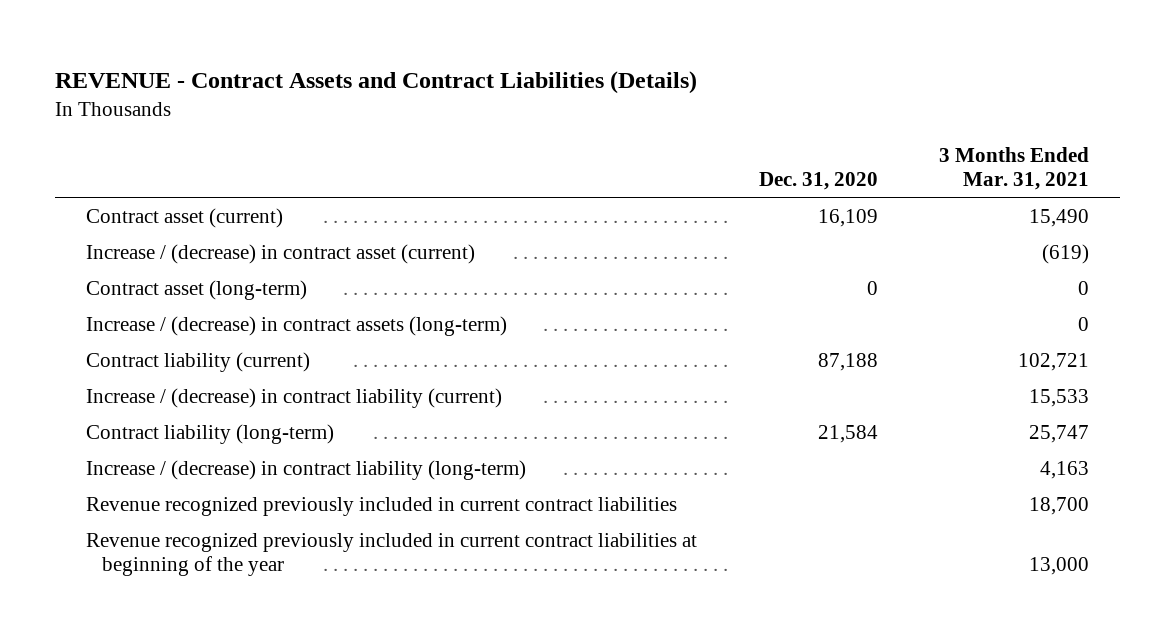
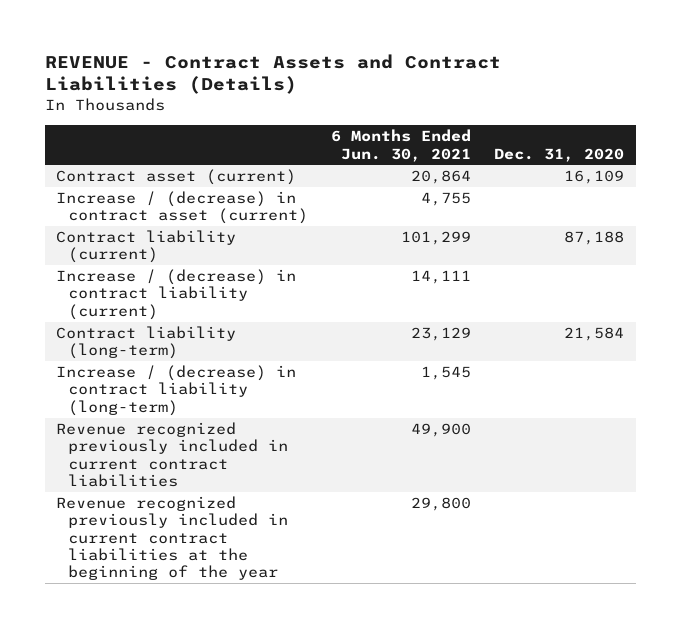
[939,146,1090,190] 3 Months Ended Mar. 31, 2021 -> none
none -> [331,129,472,162] 6 Months Ended Jun. 30, 2021
[86,279,308,300] Contract asset (long-term) -> none
[86,315,508,336] Increase / (decrease) in contract assets (long-term) -> none
[86,532,698,576] Revenue recognized previously included in current contract liabilities at beginning of the year -> [56,496,288,581] Revenue recognized previously included in current contract liabilities at the beginning of the year

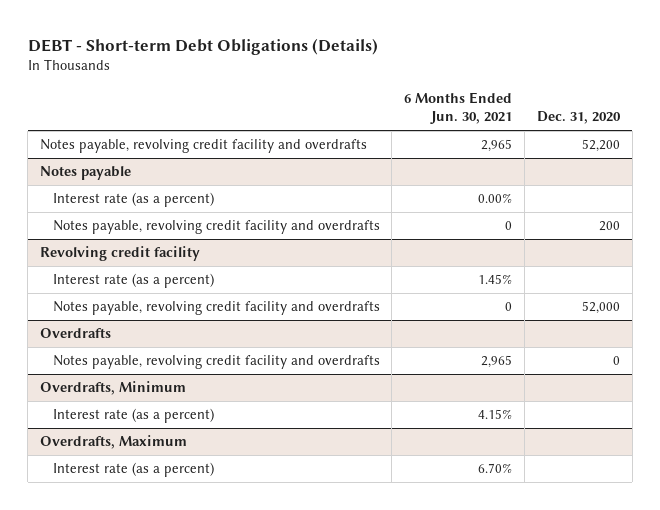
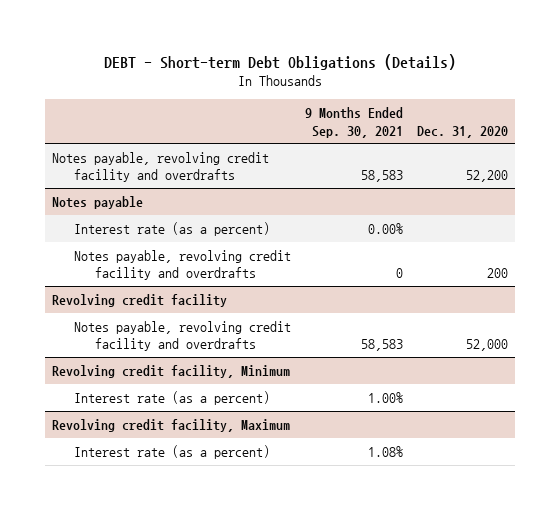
[404,92,513,125] 6 Months Ended Jun. 30, 2021 -> none
none -> [304,107,403,138] 9 Months Ended Sep. 30, 2021
[52,273,214,289] Interest rate (as a percent) -> none
[40,328,112,339] Overdrafts -> none
[52,355,380,370] Notes payable, revolving credit facility and overdrafts -> none
[40,381,187,396] Overdrafts, Minimum -> none
[52,408,214,424] Interest rate (as a percent) -> none
[40,435,188,450] Overdrafts, Maximum -> none
[52,462,214,478] Interest rate (as a percent) -> none
none -> [51,364,290,378] Revolving credit facility, Minimum
none -> [73,390,270,405] Interest rate (as a percent)
none -> [51,418,290,432] Revolving credit facility, Maximum
none -> [73,444,270,459] Interest rate (as a percent)

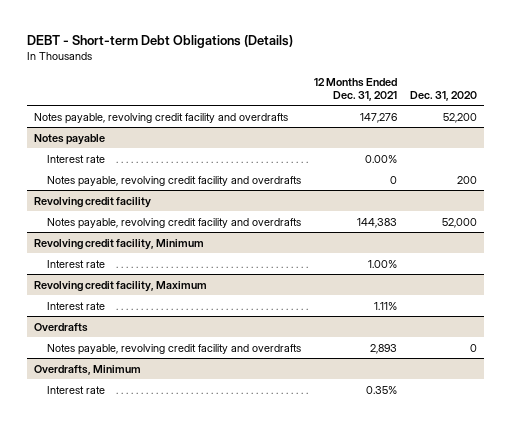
[304,107,403,138] 9 Months Ended Sep. 30, 2021 -> none
none -> [314,77,398,101] 12 Months Ended Dec. 31, 2021
[73,221,270,236] Interest rate (as a percent) -> [47,154,106,163] Interest rate
[73,390,270,405] Interest rate (as a percent) -> [47,259,106,268] Interest rate
[73,444,270,459] Interest rate (as a percent) -> [47,301,106,310] Interest rate
none -> [33,322,88,332] Overdrafts
none -> [47,343,302,355] Notes payable, revolving credit facility and overdrafts
none -> [33,364,141,375] Overdrafts, Minimum
none -> [47,385,106,394] Interest rate

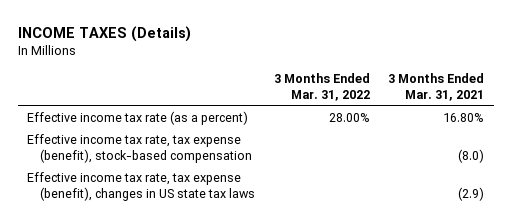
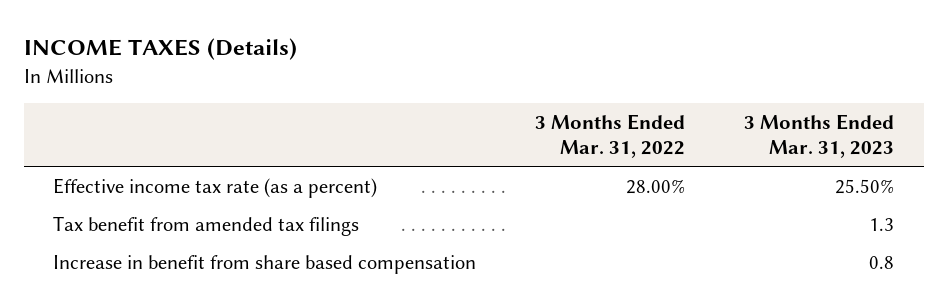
[388,72,485,101] 3 Months Ended Mar. 31, 2021 -> none
none -> [744,113,895,158] 3 Months Ended Mar. 31, 2023
[27,171,256,201] Effective income tax rate, tax expense (benefit), changes in US state tax laws -> none
none -> [53,215,360,236] Tax benefit from amended tax filings
[27,133,253,163] Effective income tax rate, tax expense (benefit), stock-based compensation -> [53,254,477,274] Increase in benefit from share based compensation

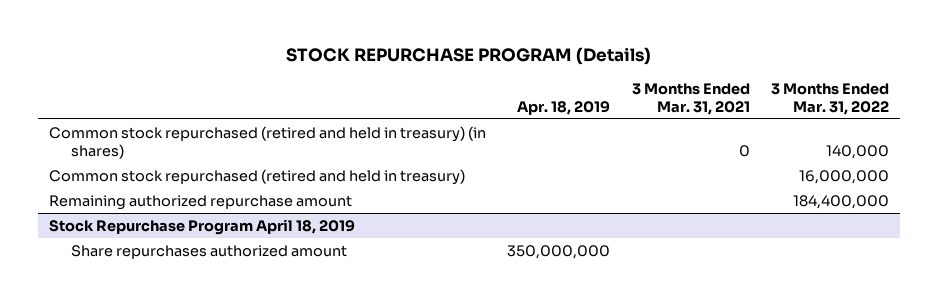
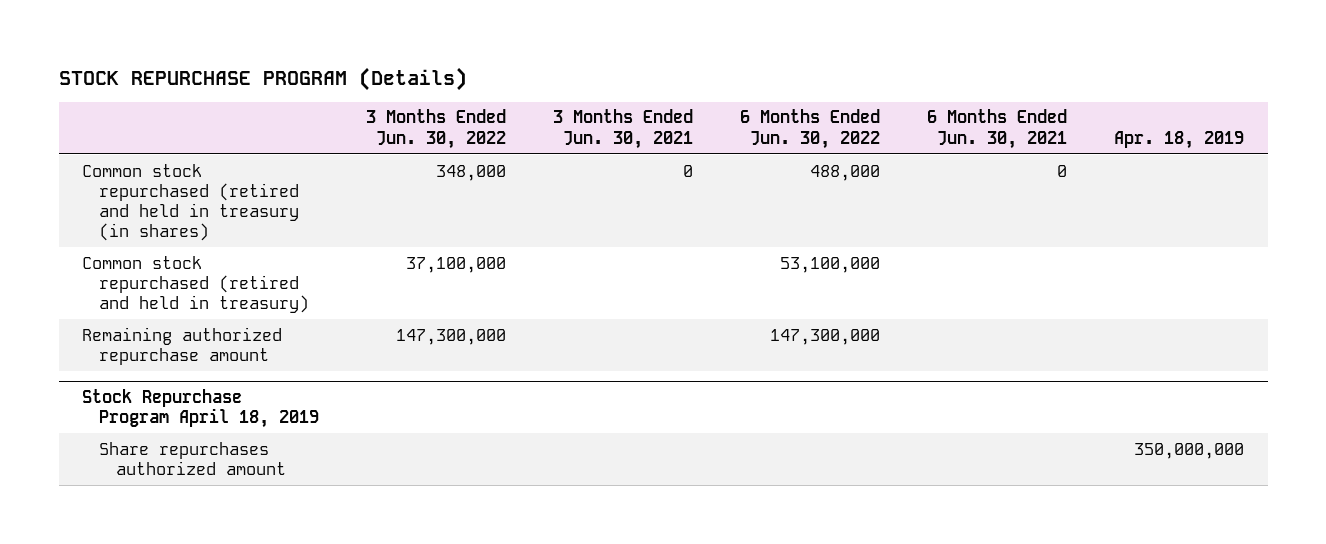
[631,82,750,115] 3 Months Ended Mar. 31, 2021 -> none
[770,82,889,115] 3 Months Ended Mar. 31, 2022 -> none
none -> [365,109,506,149] 3 Months Ended Jun. 30, 2022
none -> [552,109,693,149] 3 Months Ended Jun. 30, 2021
none -> [739,109,880,149] 6 Months Ended Jun. 30, 2022
none -> [927,109,1068,149] 6 Months Ended Jun. 30, 2021
[48,125,486,160] Common stock repurchased (retired and held in treasury) (in shares) -> [82,163,299,242] Common stock repurchased (retired and held in treasury (in shares)

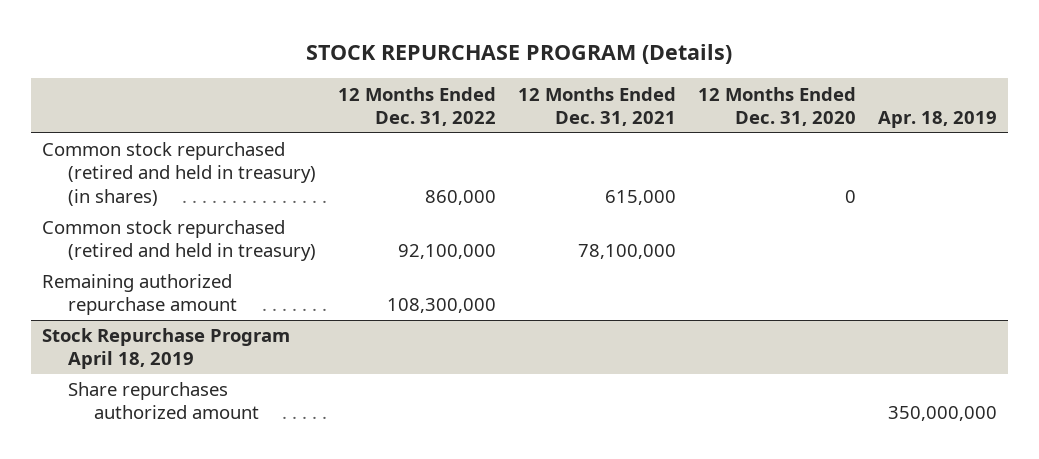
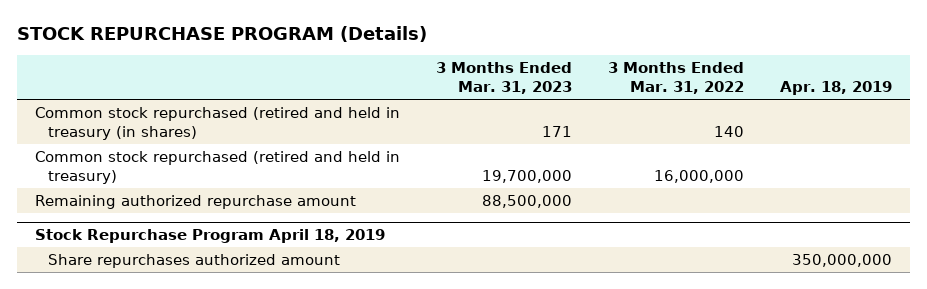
[337,86,496,126] 12 Months Ended Dec. 31, 2022 -> none
[518,86,677,126] 12 Months Ended Dec. 31, 2021 -> none
[698,86,857,126] 12 Months Ended Dec. 31, 2020 -> none
none -> [436,62,573,95] 3 Months Ended Mar. 31, 2023
none -> [608,62,745,95] 3 Months Ended Mar. 31, 2022
[41,142,316,206] Common stock repurchased (retired and held in treasury) (in shares) -> [35,106,401,141] Common stock repurchased (retired and held in treasury (in shares)

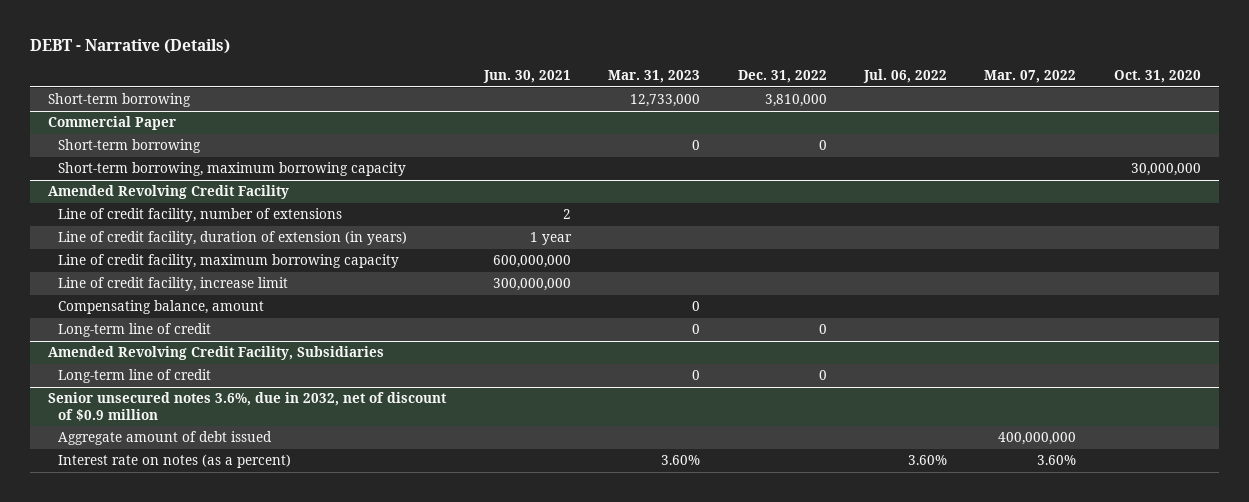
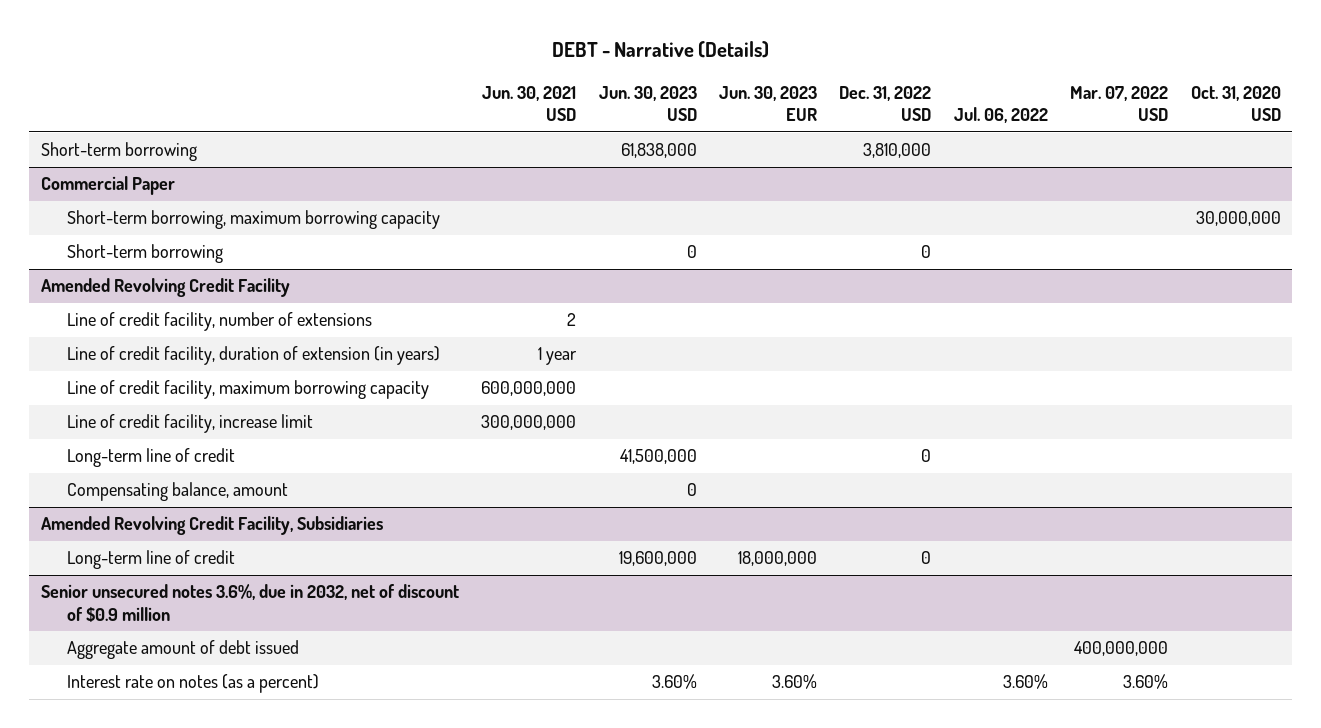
[482,70,571,84] Jun. 30, 2021 -> none
[608,70,701,84] Mar. 31, 2023 -> none
[737,70,827,84] Dec. 31, 2022 -> none
[984,70,1077,84] Mar. 07, 2022 -> none
[1113,70,1201,84] Oct. 31, 2020 -> none
none -> [482,85,577,122] Jun. 30, 2021 USD
none -> [598,85,697,122] Jun. 30, 2023 USD
none -> [718,85,817,122] Jun. 30, 2023 EUR
none -> [839,85,932,122] Dec. 31, 2022 USD
none -> [1070,85,1169,122] Mar. 07, 2022 USD
none -> [1190,85,1281,122] Oct. 31, 2020 USD
[57,139,201,154] Short-term borrowing -> [67,244,224,264] Short-term borrowing
[57,300,264,315] Compensating balance, amount -> [67,482,289,502] Compensating balance, amount

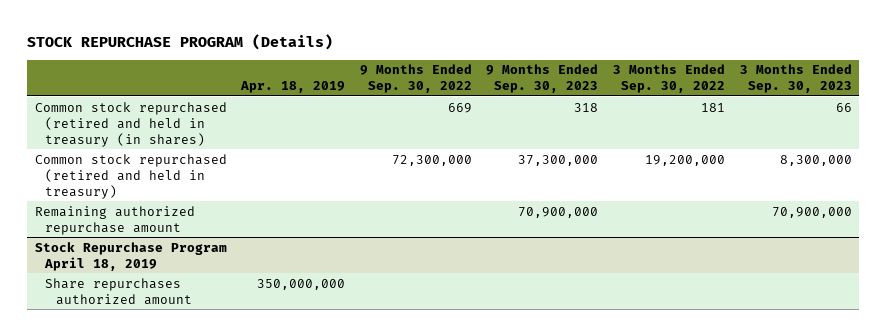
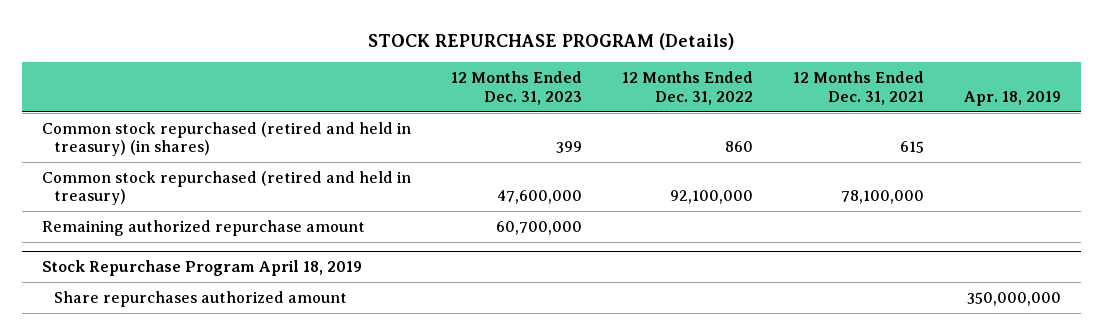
[359,64,472,94] 9 Months Ended Sep. 30, 2022 -> none
[486,64,599,94] 9 Months Ended Sep. 30, 2023 -> none
[612,64,725,94] 3 Months Ended Sep. 30, 2022 -> none
[739,64,852,94] 3 Months Ended Sep. 30, 2023 -> none
none -> [450,71,582,105] 12 Months Ended Dec. 31, 2023
none -> [621,71,753,105] 12 Months Ended Dec. 31, 2022
none -> [792,71,924,105] 12 Months Ended Dec. 31, 2021
[34,101,227,147] Common stock repurchased (retired and held in treasury (in shares) -> [42,121,412,157] Common stock repurchased (retired and held in treasury) (in shares)

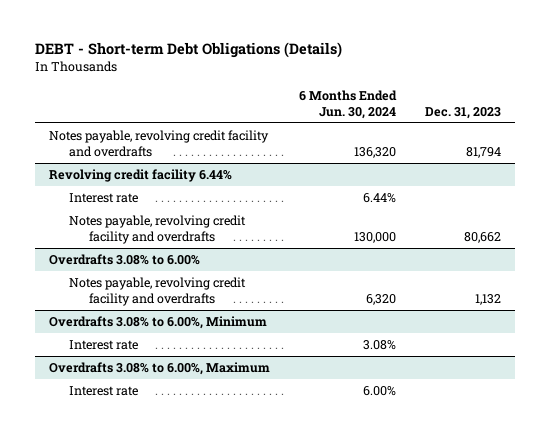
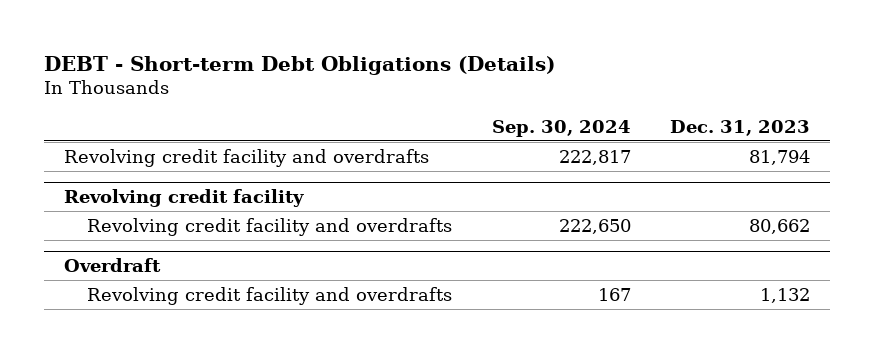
[298,90,397,119] 6 Months Ended Jun. 30, 2024 -> none
none -> [491,119,631,137] Sep. 30, 2024
[68,193,138,204] Interest rate -> none
[49,316,268,330] Overdrafts 3.08% to 6.00%, Minimum -> none
[68,340,138,351] Interest rate -> none
[49,362,271,376] Overdrafts 3.08% to 6.00%, Maximum -> none
[68,386,138,397] Interest rate -> none
[49,130,270,157] Notes payable, revolving credit facility and overdrafts -> [63,148,429,167] Revolving credit facility and overdrafts
[49,169,233,183] Revolving credit facility 6.44% -> [63,189,304,208] Revolving credit facility
[68,215,246,244] Notes payable, revolving credit facility and overdrafts -> [87,217,453,236] Revolving credit facility and overdrafts
[49,254,201,266] Overdrafts 3.08% to 6.00% -> [63,258,161,273] Overdraft
[68,277,246,306] Notes payable, revolving credit facility and overdrafts -> [87,286,453,305] Revolving credit facility and overdrafts

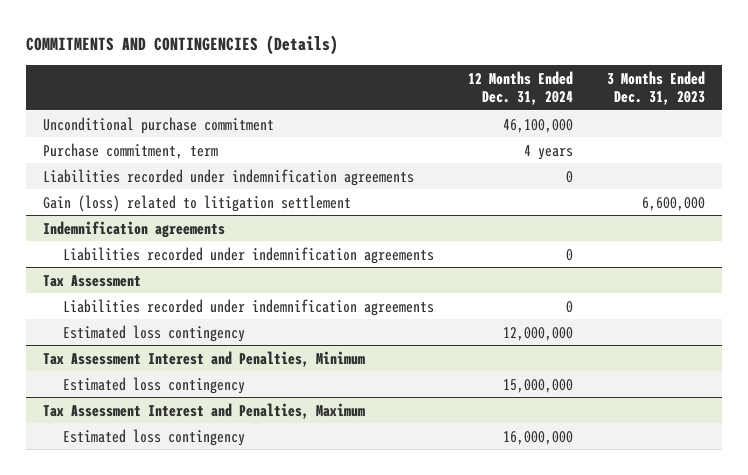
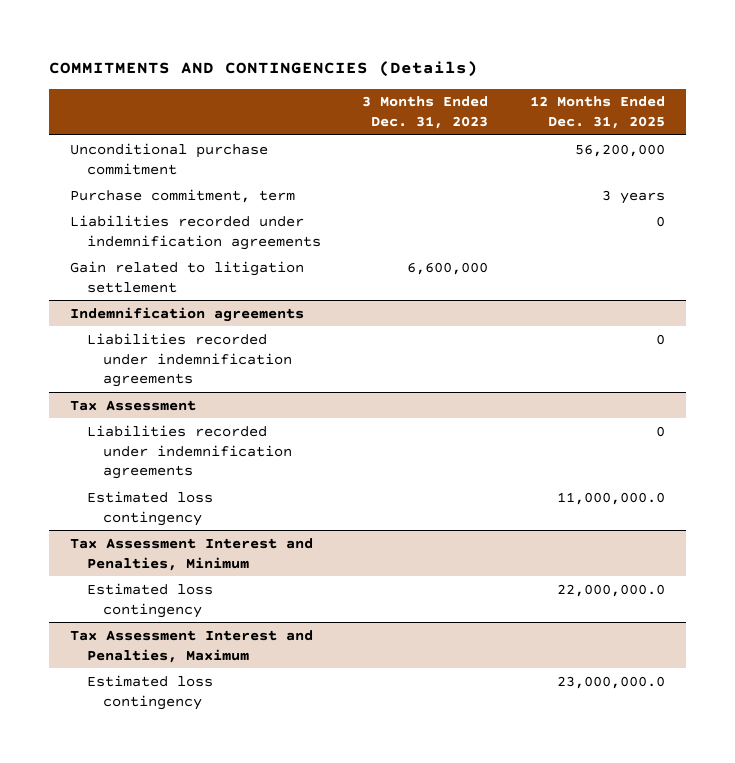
[468,70,574,105] 12 Months Ended Dec. 31, 2024 -> none
none -> [529,96,665,130] 12 Months Ended Dec. 31, 2025
[42,194,351,212] Gain (loss) related to litigation settlement -> [70,260,305,293] Gain related to litigation settlement

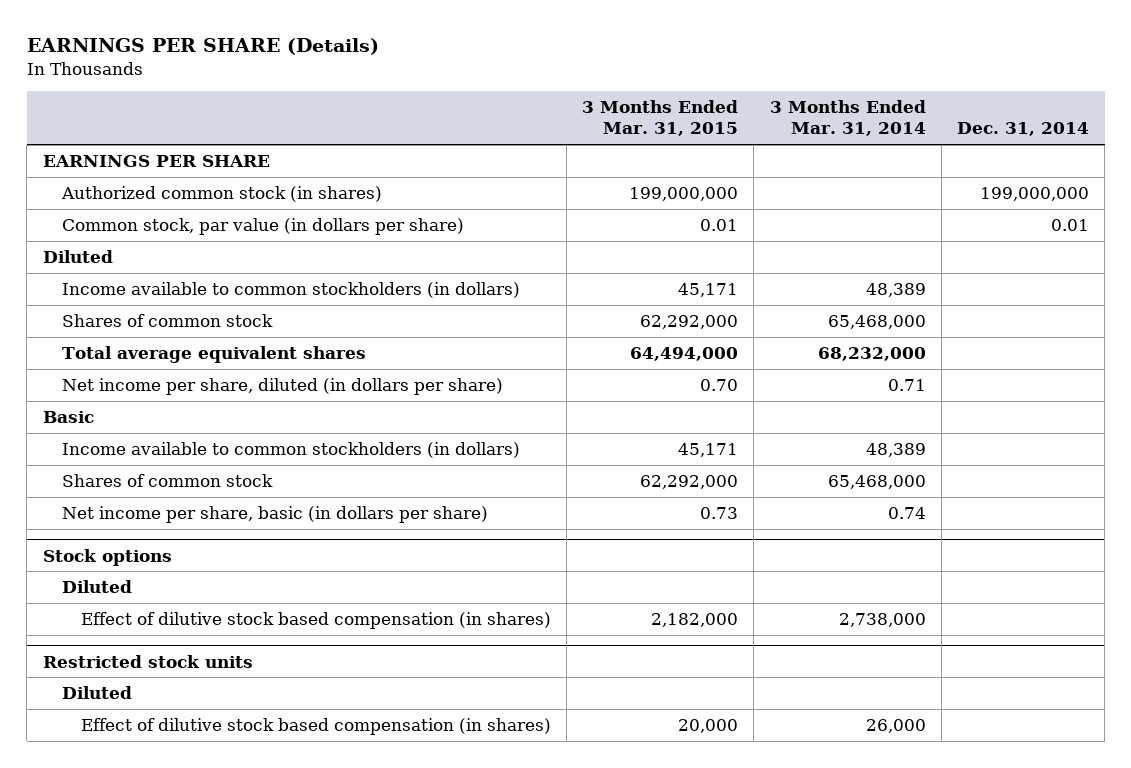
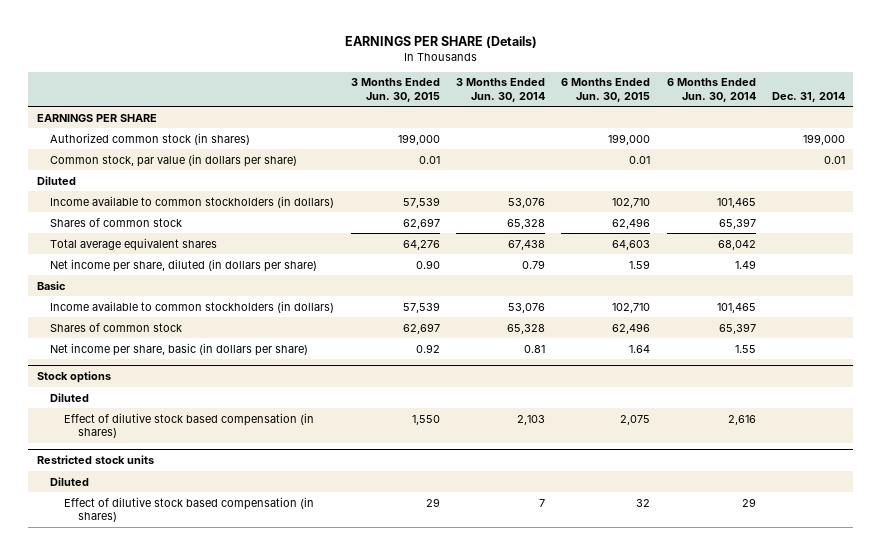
[582,100,739,137] 3 Months Ended Mar. 31, 2015 -> none
[769,100,926,137] 3 Months Ended Mar. 31, 2014 -> none
none -> [350,78,440,102] 3 Months Ended Jun. 30, 2015
none -> [456,78,546,102] 3 Months Ended Jun. 30, 2014
none -> [561,78,651,102] 6 Months Ended Jun. 30, 2015
none -> [666,78,756,102] 6 Months Ended Jun. 30, 2014
[979,186,1089,201] 199,000,000 -> [803,133,846,145] 199,000

